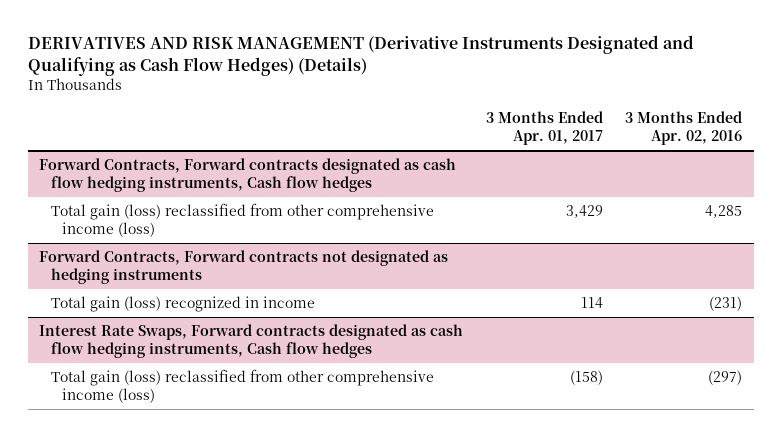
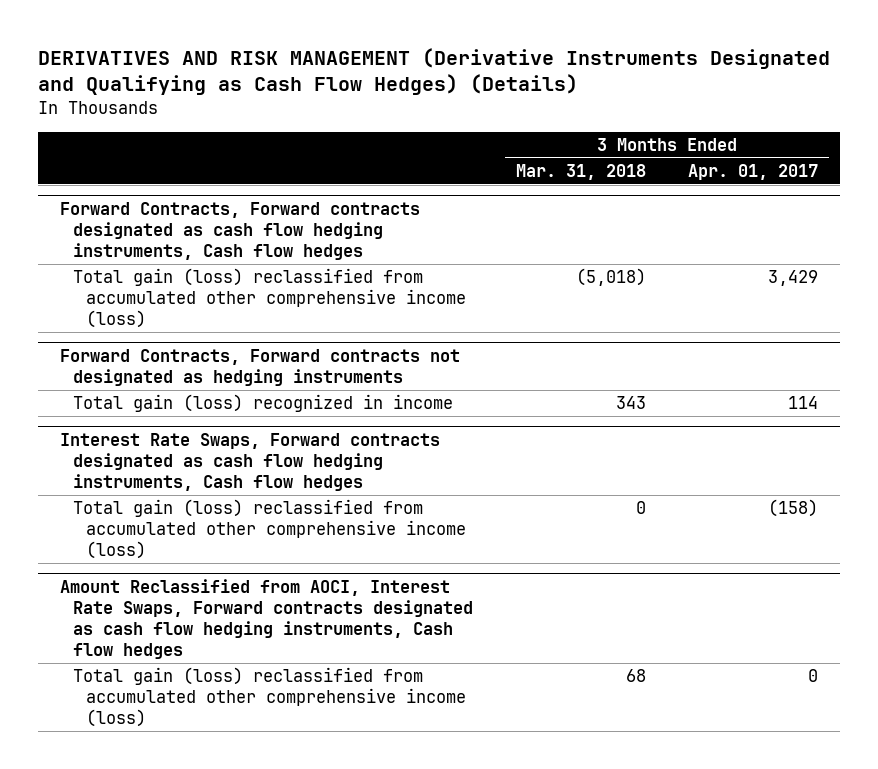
[625,111,743,146] 3 Months Ended Apr. 02, 2016 -> none
none -> [515,163,646,180] Mar. 31, 2018
[50,203,434,237] Total gain (loss) reclassified from other comprehensive income (loss) -> [72,268,466,329] Total gain (loss) reclassified from accumulated other comprehensive income (loss)
[50,369,434,403] Total gain (loss) reclassified from other comprehensive income (loss) -> [72,499,466,560] Total gain (loss) reclassified from accumulated other comprehensive income (loss)
none -> [59,578,473,659] Amount Reclassified from AOCI, Interest Rate Swaps, Forward contracts designated as cash flow hedging instruments, Cash flow hedges
none -> [72,667,466,728] Total gain (loss) reclassified from accumulated other comprehensive income (loss)

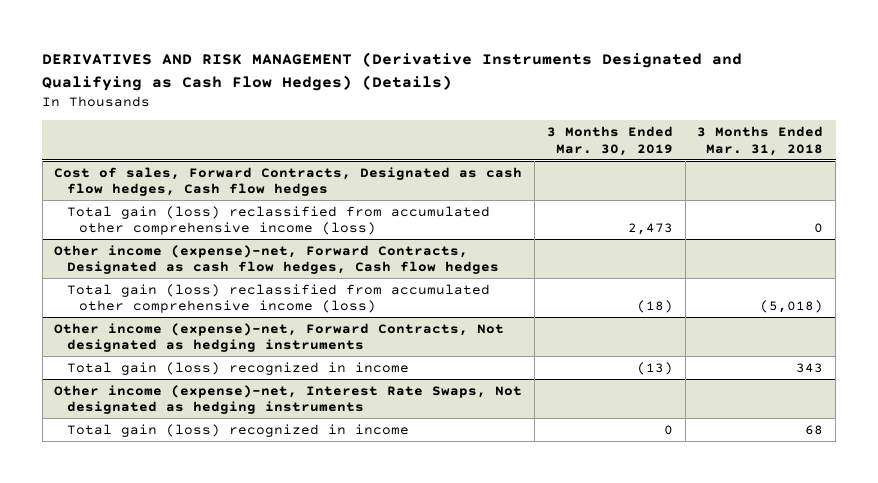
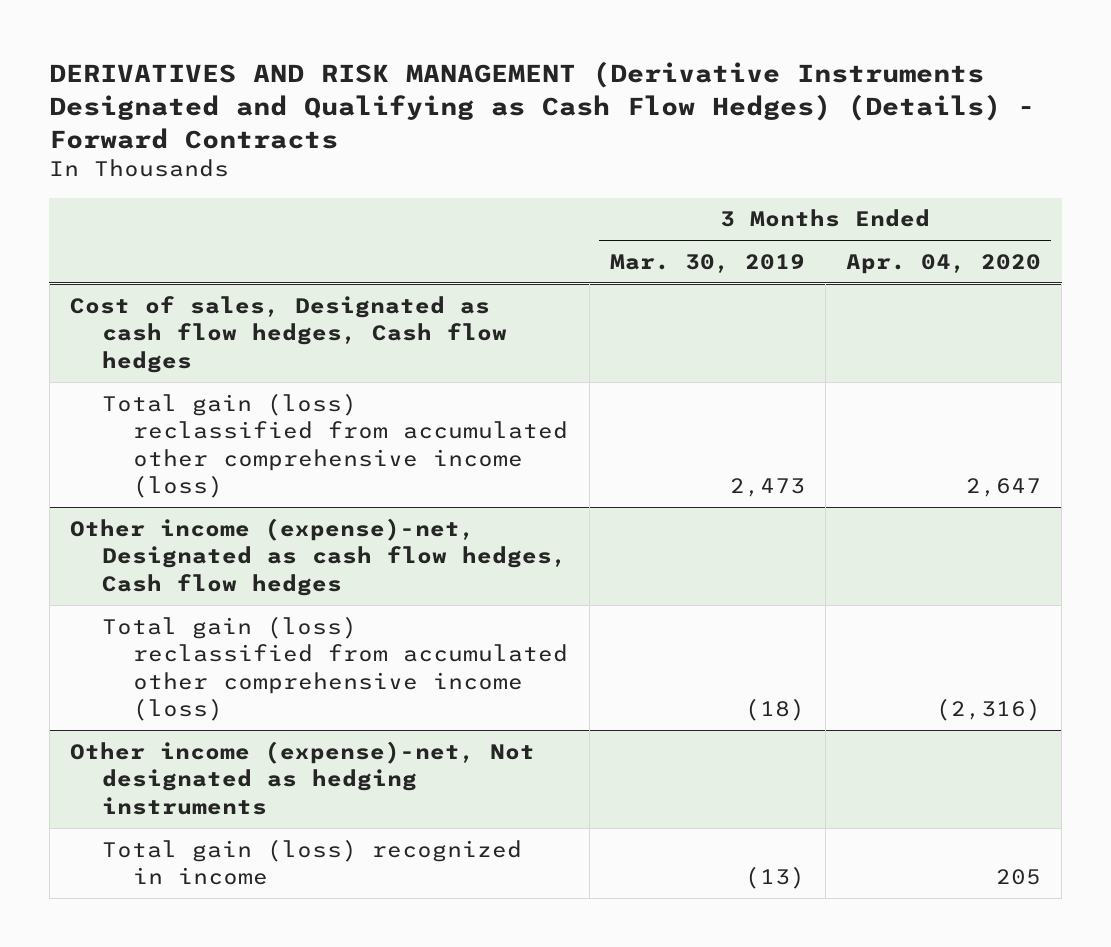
[42,52,743,91] DERIVATIVES AND RISK MANAGEMENT (Derivative Instruments Designated and Qualifying as Cash Flow Hedges) (Details) -> [49,60,1036,149] DERIVATIVES AND RISK MANAGEMENT (Derivative Instruments Designated and Qualifying as Cash Flow Hedges) (Details) - Forward Contracts
[697,125,824,156] 3 Months Ended Mar. 31, 2018 -> none
none -> [845,254,1041,275] Apr. 04, 2020
[54,166,523,197] Cost of sales, Forward Contracts, Designated as cash flow hedges, Cash flow hedges -> [69,295,507,373] Cost of sales, Designated as cash flow hedges, Cash flow hedges
[54,244,499,275] Other income (expense)-net, Forward Contracts, Designated as cash flow hedges, Cash flow hedges -> [69,517,567,596] Other income (expense)-net, Designated as cash flow hedges, Cash flow hedges
[54,322,505,353] Other income (expense)-net, Forward Contracts, Not designated as hedging instruments -> [69,740,535,815] Other income (expense)-net, Not designated as hedging instruments
[54,384,523,415] Other income (expense)-net, Interest Rate Swaps, Not designated as hedging instruments -> none
[66,423,409,437] Total gain (loss) recognized in income -> none

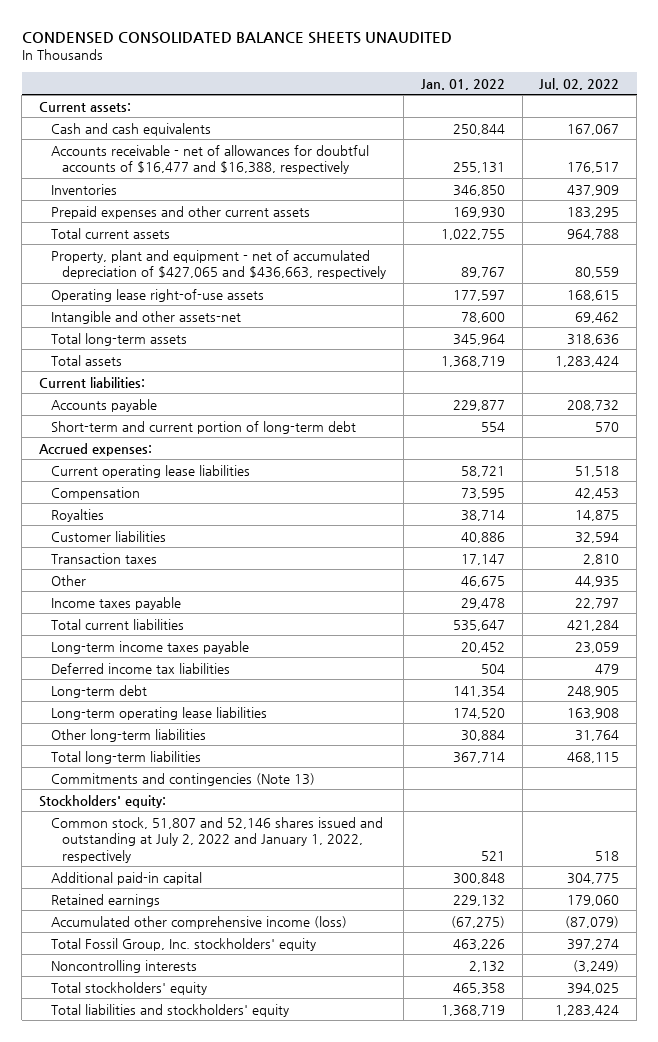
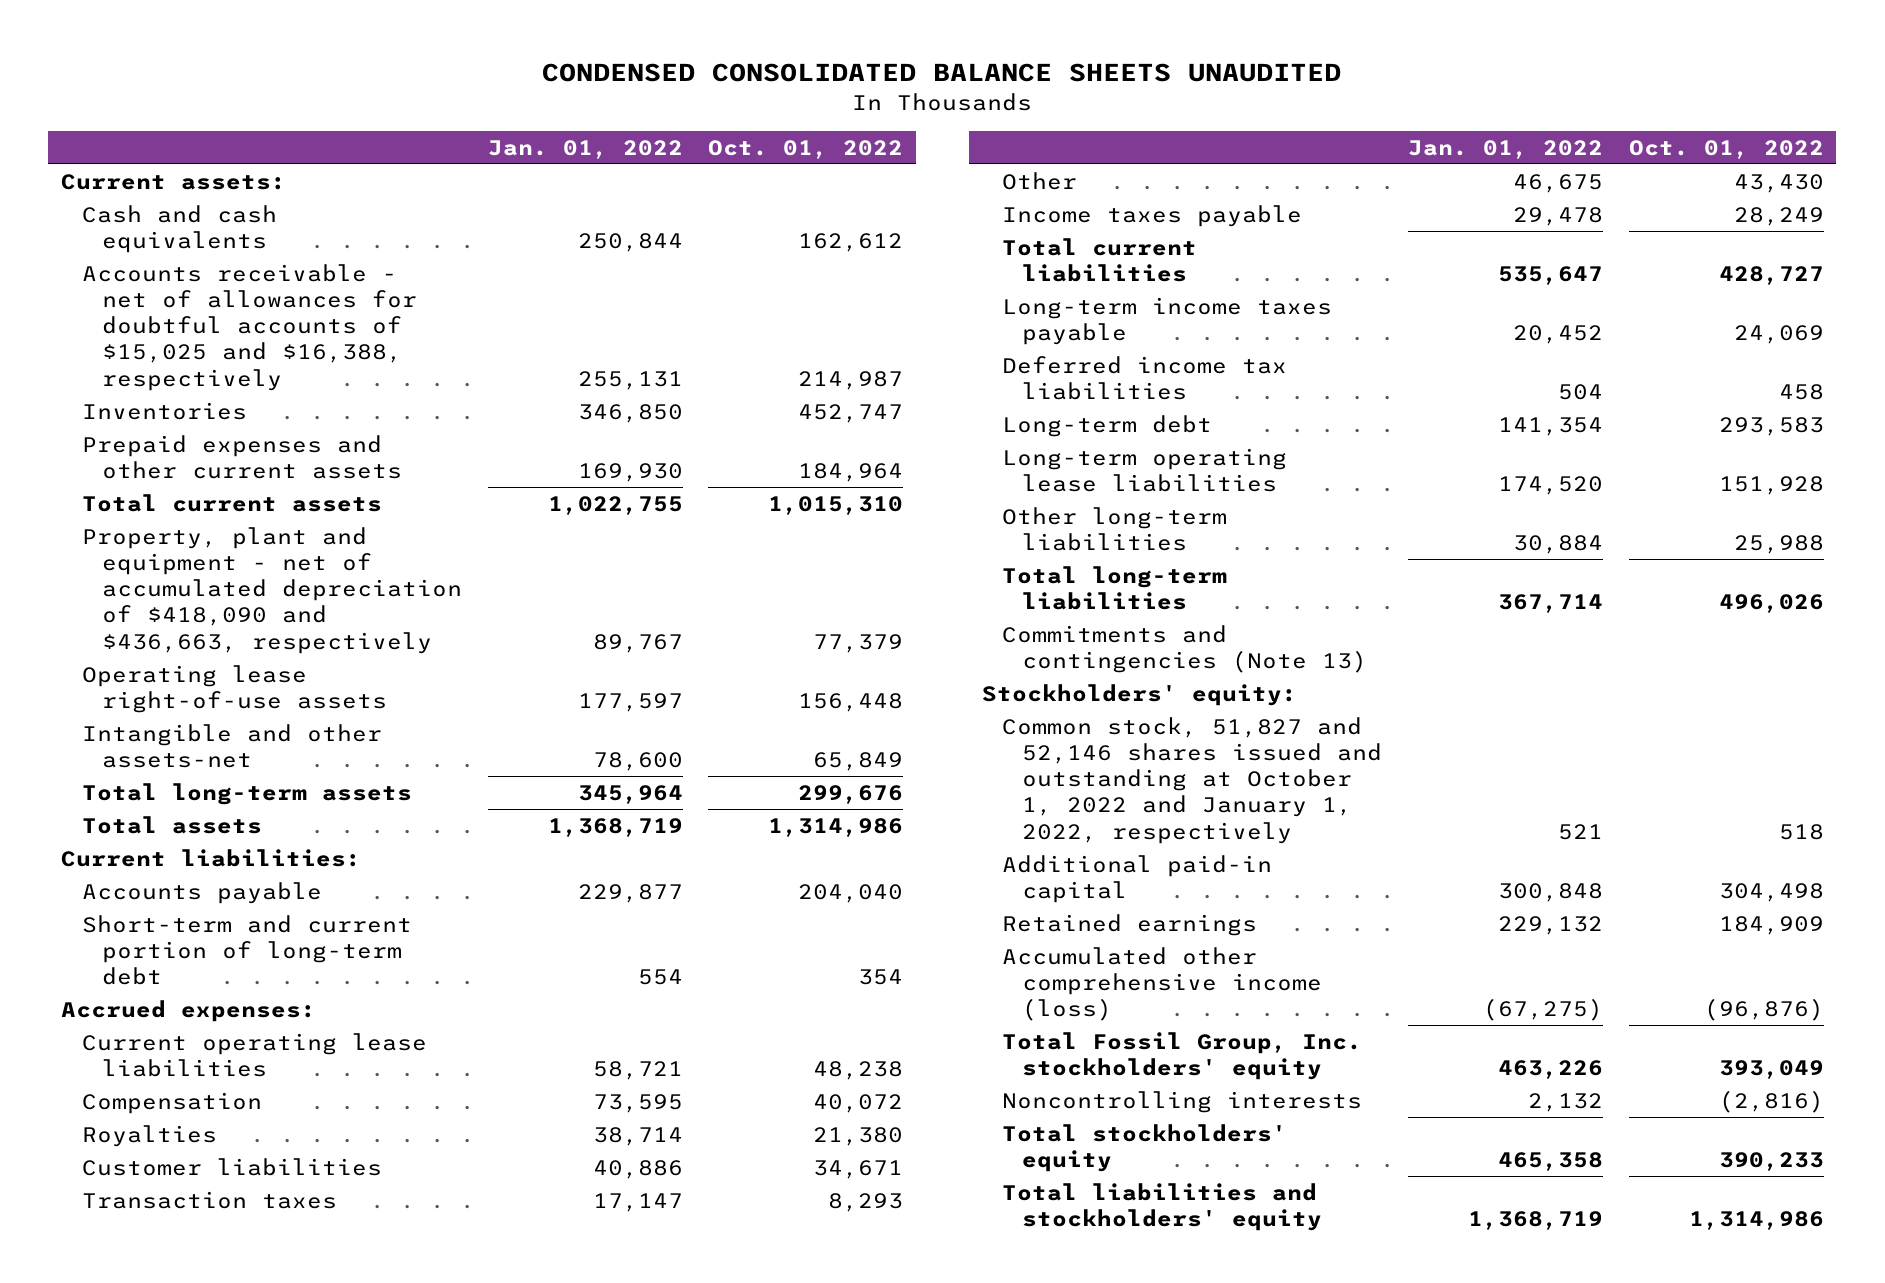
[539,77,620,90] Jul. 02, 2022 -> none
none -> [708,139,904,159] Oct. 01, 2022
[50,144,369,175] Accounts receivable - net of allowances for doubtful accounts of $16,477 and $16,388, respectively -> [81,263,418,391] Accounts receivable - net of allowances for doubtful accounts of $15,025 and $16,388, respectively
[50,249,387,280] Property, plant and equipment - net of accumulated depreciation of $427,065 and $436,663, respectively -> [81,526,463,654] Property, plant and equipment - net of accumulated depreciation of $418,090 and $436,663, respectively
[50,816,383,863] Common stock, 51,807 and 52,146 shares issued and outstanding at July 2, 2022 and January 1, 2022, respectively -> [1002,716,1383,844] Common stock, 51,827 and 52,146 shares issued and outstanding at October 1, 2022 and January 1, 2022, respectively

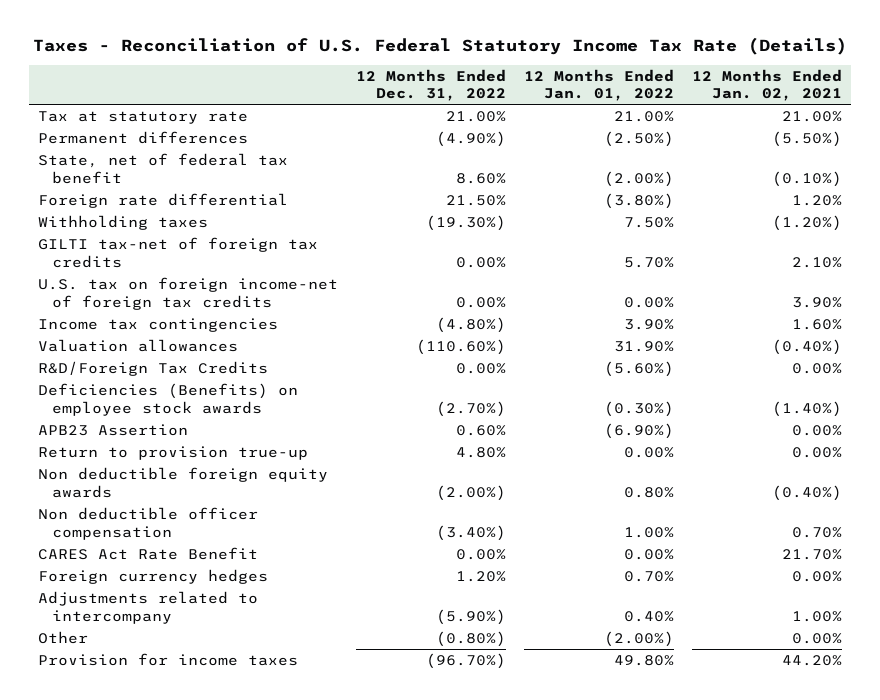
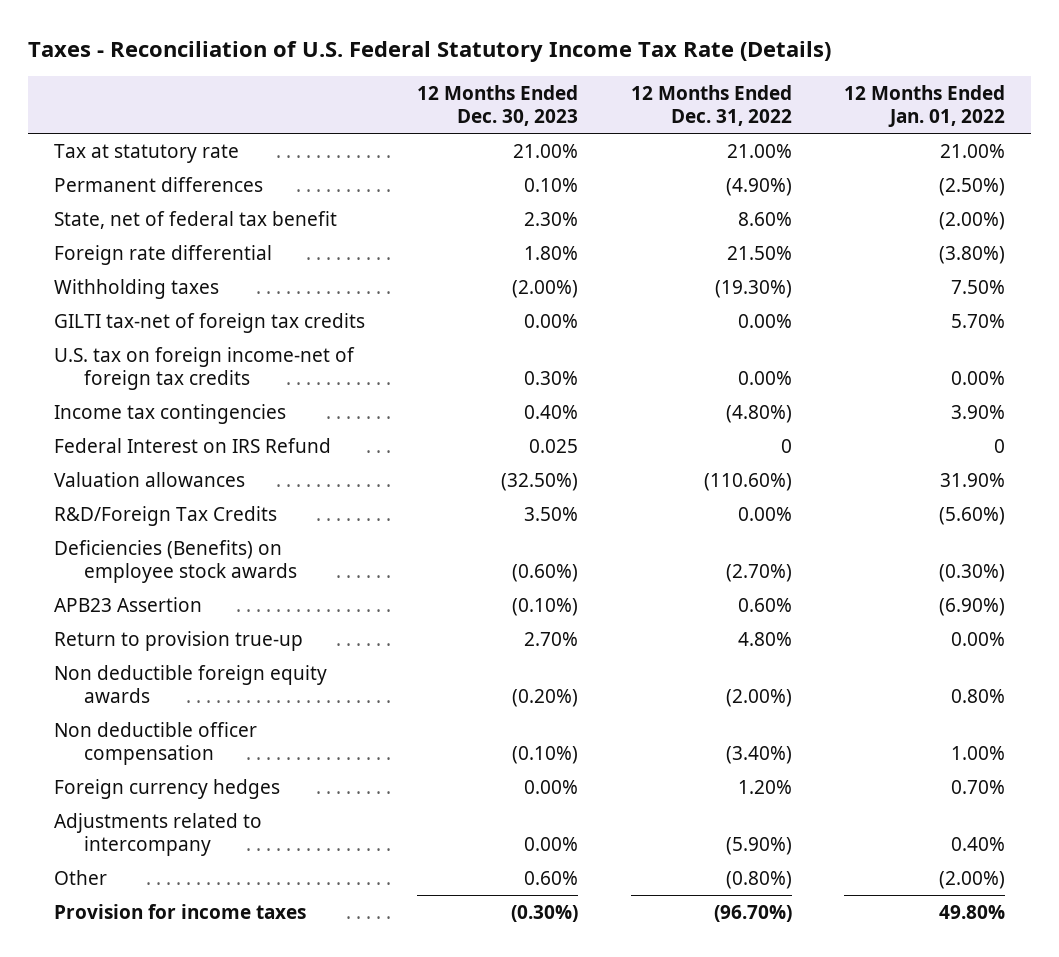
[691,68,842,102] 12 Months Ended Jan. 02, 2021 -> none
none -> [417,85,579,127] 12 Months Ended Dec. 30, 2023
none -> [53,437,331,453] Federal Interest on IRS Refund
[38,546,259,560] CARES Act Rate Benefit -> none

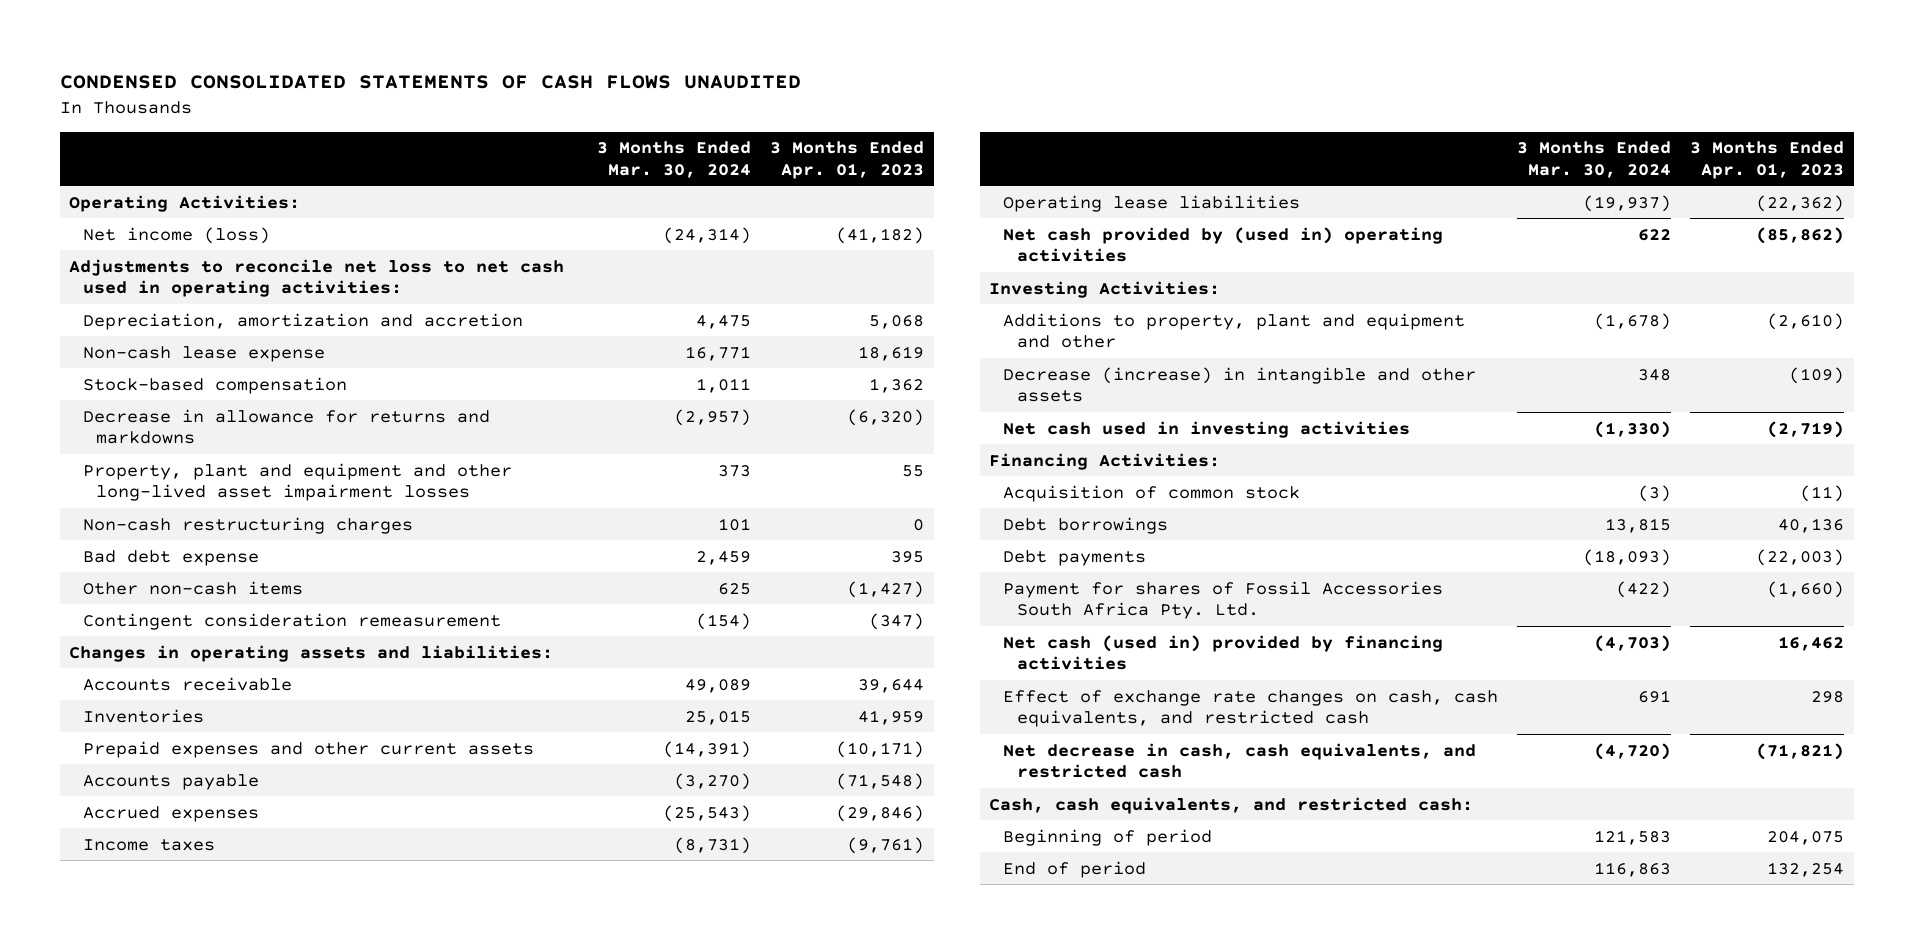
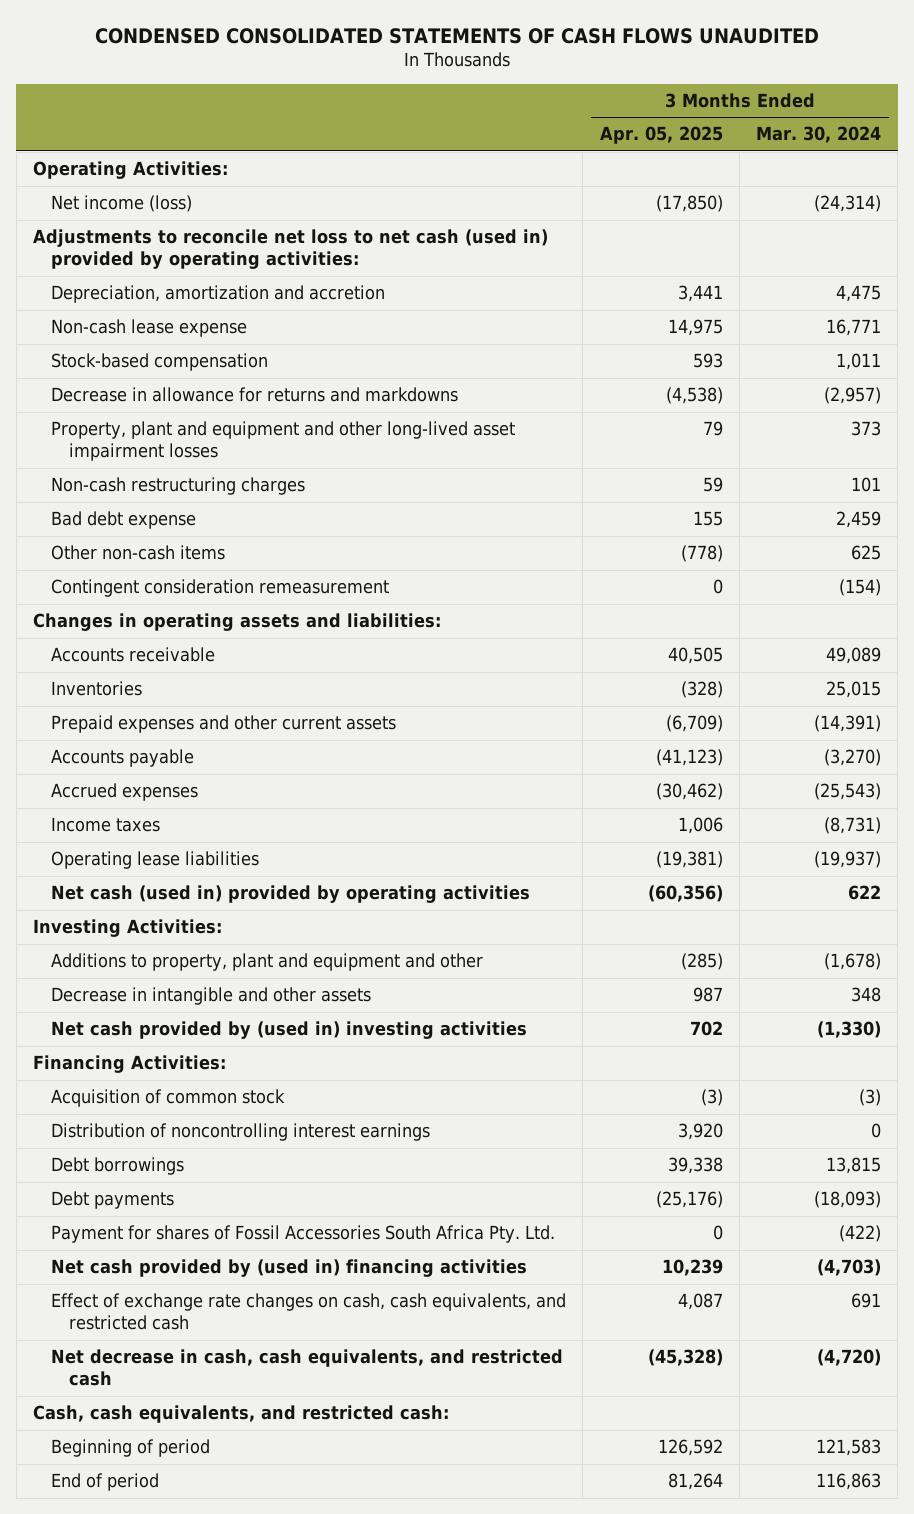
[770,141,925,179] 3 Months Ended Apr. 01, 2023 -> none
none -> [599,126,723,145] Apr. 05, 2025
[69,258,565,297] Adjustments to reconcile net loss to net cash used in operating activities: -> [32,229,548,270] Adjustments to reconcile net loss to net cash (used in) provided by operating activities:
[1002,226,1443,262] Net cash provided by (used in) operating activities -> [51,885,531,904] Net cash (used in) provided by operating activities
[1002,366,1476,402] Decrease (increase) in intangible and other assets -> [51,987,372,1006] Decrease in intangible and other assets
[1002,420,1410,438] Net cash used in investing activities -> [51,1021,528,1040] Net cash provided by (used in) investing activities
none -> [51,1123,431,1142] Distribution of noncontrolling interest earnings
[1002,634,1443,670] Net cash (used in) provided by financing activities -> [51,1259,528,1278] Net cash provided by (used in) financing activities

